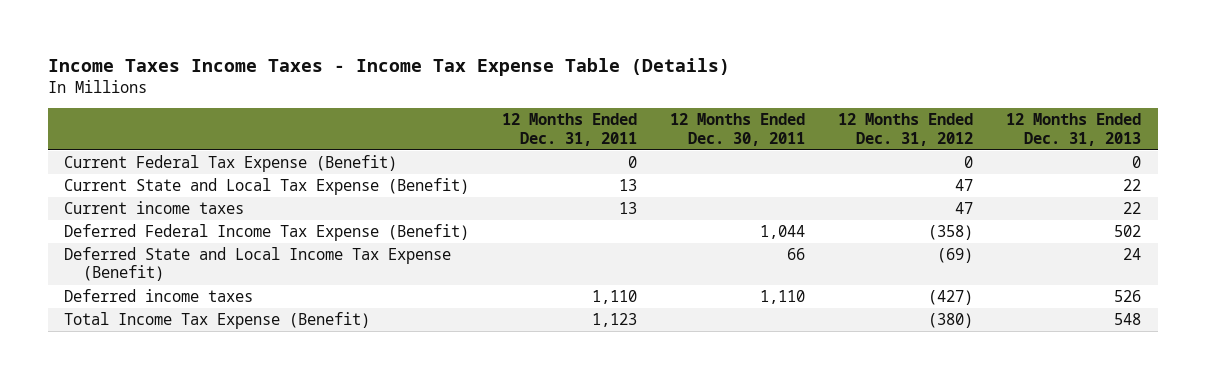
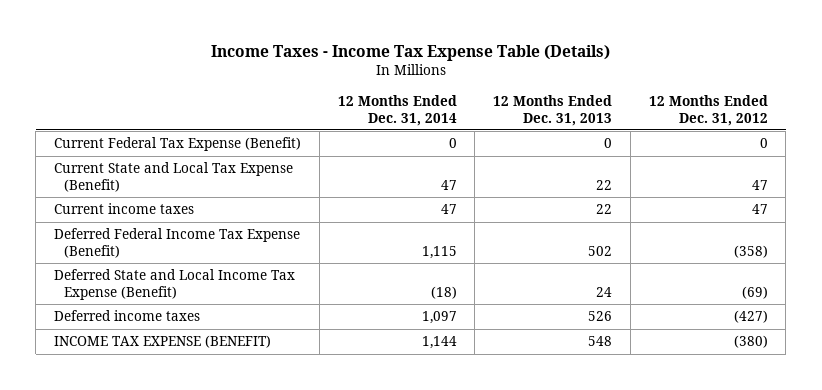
[47,57,730,76] Income Taxes Income Taxes - Income Tax Expense Table (Details) -> [210,44,610,61] Income Taxes - Income Tax Expense Table (Details)
[502,113,638,146] 12 Months Ended Dec. 31, 2011 -> none
[670,113,806,146] 12 Months Ended Dec. 30, 2011 -> none
none -> [337,94,457,126] 12 Months Ended Dec. 31, 2014
[64,312,371,330] Total Income Tax Expense (Benefit) -> [54,335,272,349] INCOME TAX EXPENSE (BENEFIT)

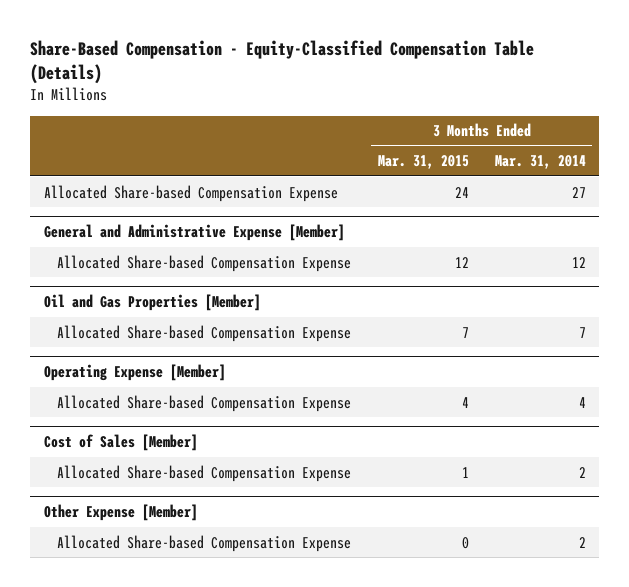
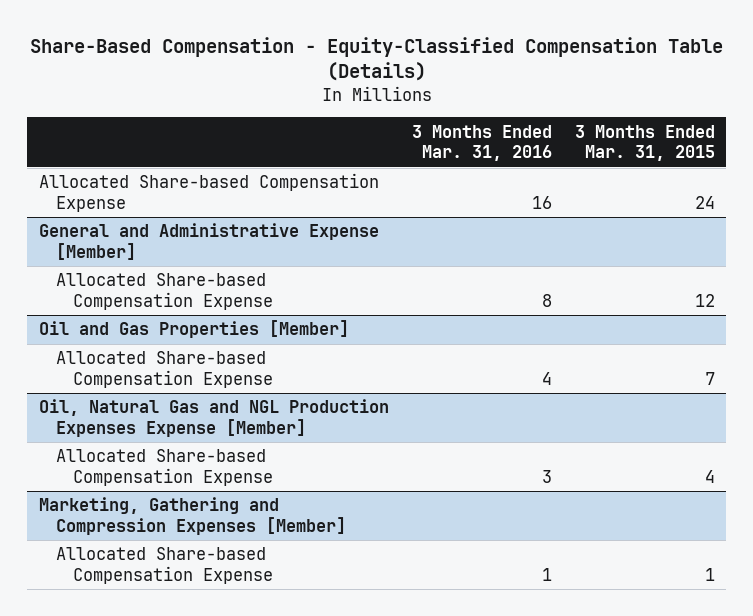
[494,155,586,170] Mar. 31, 2014 -> none
none -> [411,124,552,162] 3 Months Ended Mar. 31, 2016
[43,364,226,382] Operating Expense [Member] -> [38,399,389,438] Oil, Natural Gas and NGL Production Expenses Expense [Member]
[43,434,198,452] Cost of Sales [Member] -> [38,497,346,536] Marketing, Gathering and Compression Expenses [Member]
[43,504,198,522] Other Expense [Member] -> none
[57,534,352,552] Allocated Share-based Compensation Expense -> none

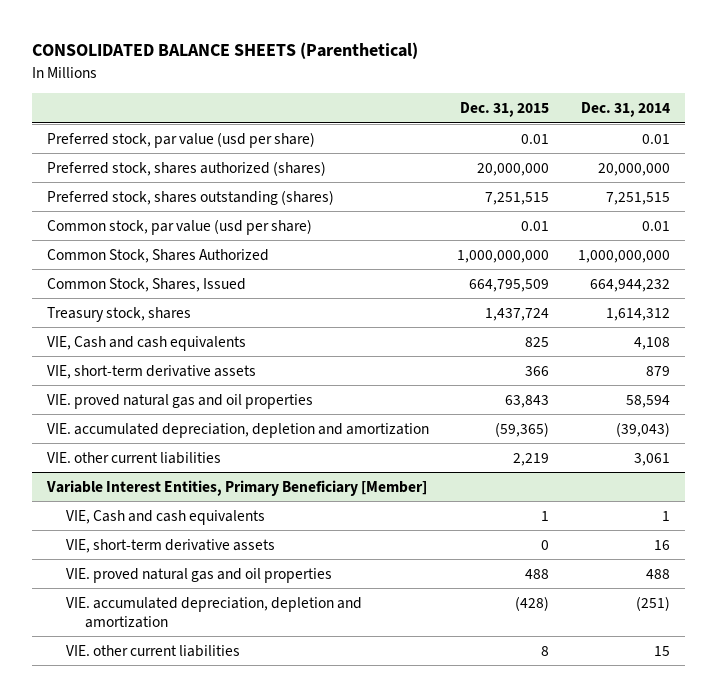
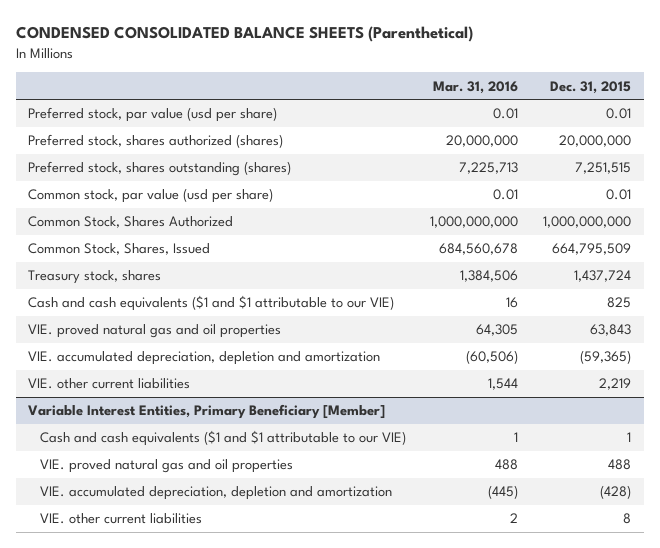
[32,42,419,60] CONSOLIDATED BALANCE SHEETS (Parenthetical) -> [15,26,473,43] CONDENSED CONSOLIDATED BALANCE SHEETS (Parenthetical)
[581,102,671,118] Dec. 31, 2014 -> none
none -> [433,80,519,94] Mar. 31, 2016
[46,364,256,379] VIE, short-term derivative assets -> none
[46,335,246,351] VIE, Cash and cash equivalents -> [28,295,395,312] Cash and cash equivalents ($1 and $1 attributable to our VIE)
[65,538,275,553] VIE, short-term derivative assets -> none
[65,509,265,525] VIE, Cash and cash equivalents -> [39,430,406,447] Cash and cash equivalents ($1 and $1 attributable to our VIE)

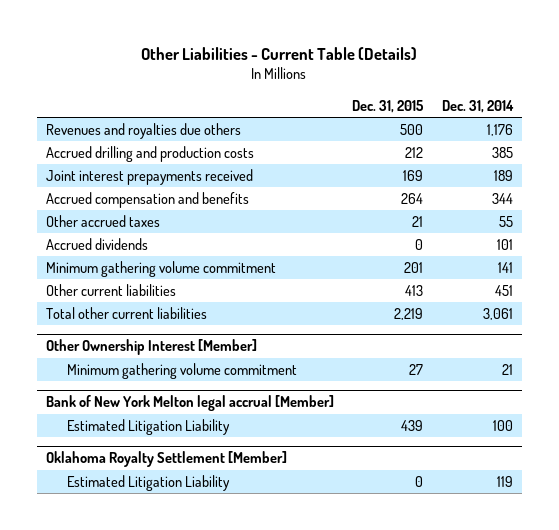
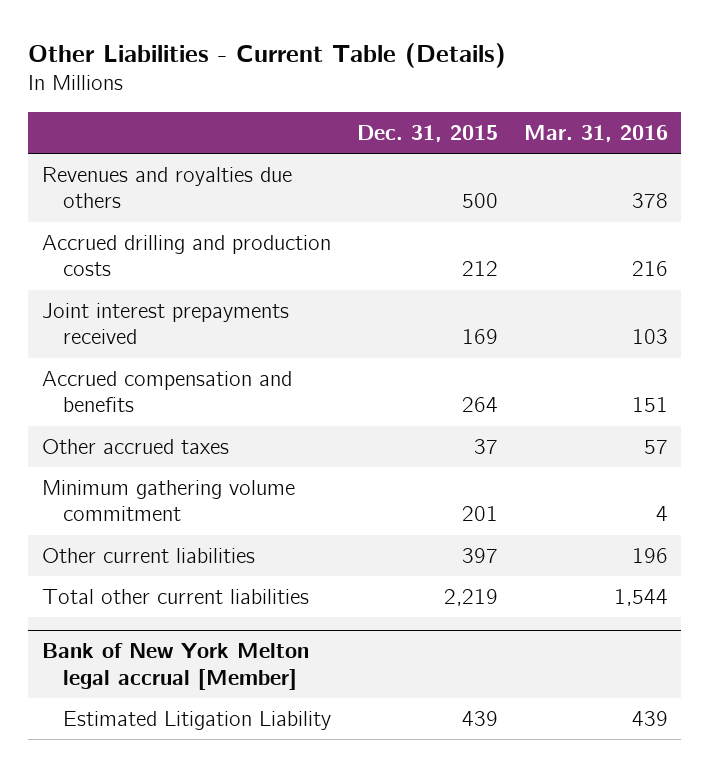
[441,99,514,113] Dec. 31, 2014 -> none
none -> [523,124,668,142] Mar. 31, 2016
[46,238,149,251] Accrued dividends -> none
[412,216,424,228] 21 -> [473,438,498,454] 37
[405,285,424,297] 413 -> [461,547,498,563] 397
[46,339,258,356] Other Ownership Interest [Member] -> none
[67,363,298,380] Minimum gathering volume commitment -> none
[46,451,288,468] Oklahoma Royalty Settlement [Member] -> none
[67,475,231,492] Estimated Litigation Liability -> none

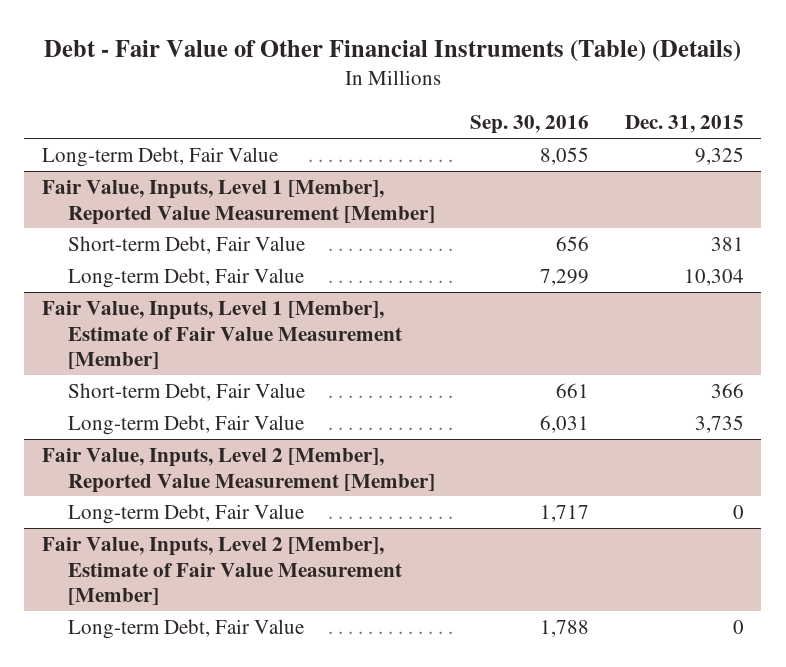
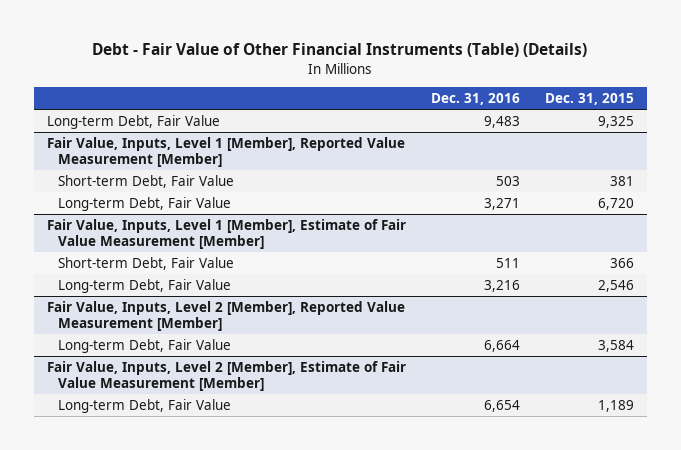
[470,115,590,135] Sep. 30, 2016 -> none
none -> [430,92,520,105] Dec. 31, 2016
[683,268,744,286] 10,304 -> [598,197,635,210] 6,720
[694,414,744,433] 3,735 -> [598,279,635,292] 2,546
[732,504,744,519] 0 -> [598,339,635,352] 3,584
[732,619,744,634] 0 -> [598,399,635,412] 1,189

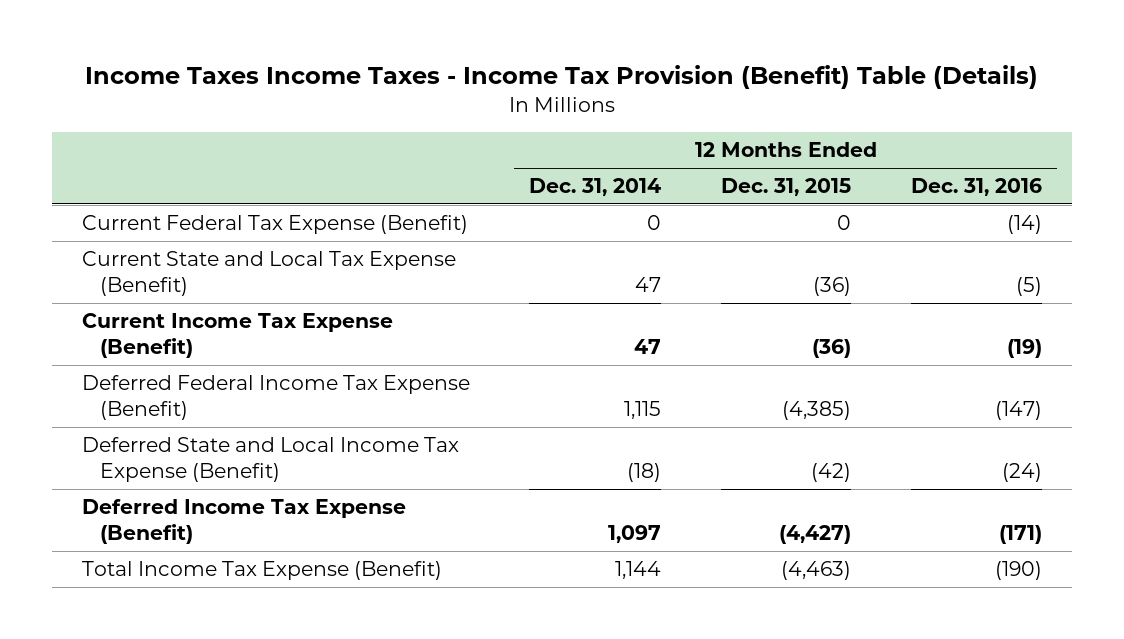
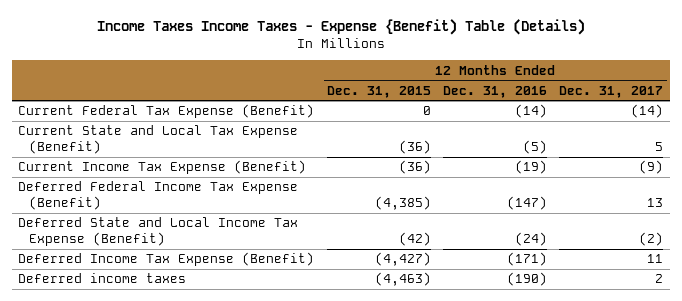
[84,64,1038,89] Income Taxes Income Taxes - Income Tax Provision (Benefit) Table (Details) -> [96,19,585,36] Income Taxes Income Taxes - Expense {Benefit) Table (Details)
[529,178,662,197] Dec. 31, 2014 -> none
none -> [559,85,664,98] Dec. 31, 2017
[81,561,442,581] Total Income Tax Expense (Benefit) -> [18,273,187,284] Deferred income taxes

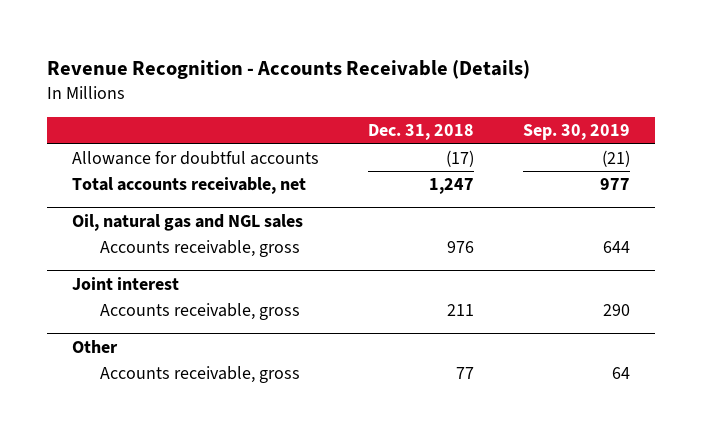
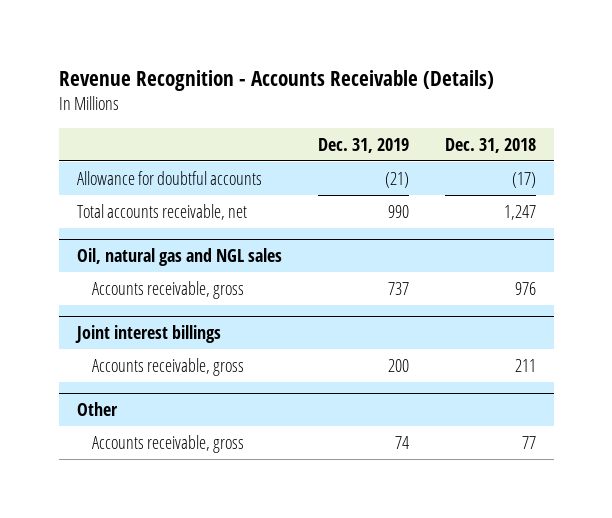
[523,124,631,141] Sep. 30, 2019 -> none
none -> [317,137,409,153] Dec. 31, 2019
[71,276,179,290] Joint interest -> [74,325,221,344] Joint interest billings

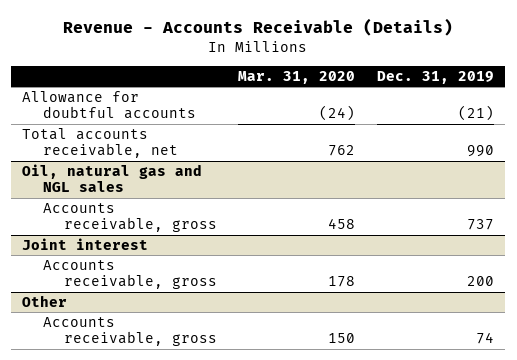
[58,70,494,92] Revenue Recognition - Accounts Receivable (Details) -> [63,17,454,36] Revenue - Accounts Receivable (Details)
[444,137,536,153] Dec. 31, 2018 -> none
none -> [238,70,356,84] Mar. 31, 2020
[74,325,221,344] Joint interest billings -> [22,238,149,251] Joint interest

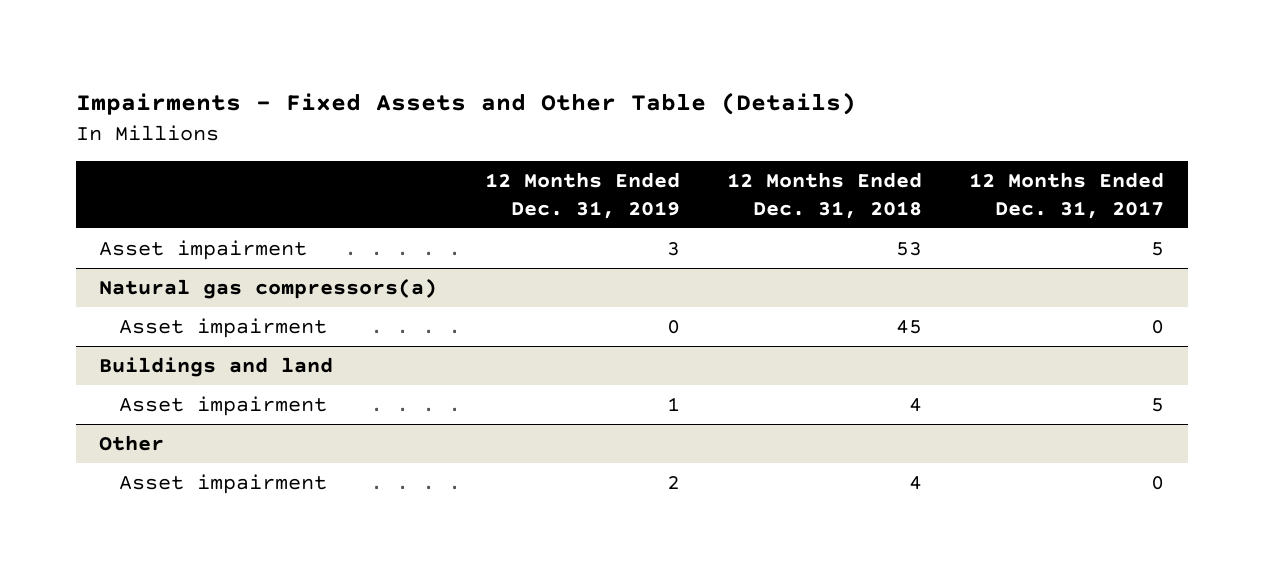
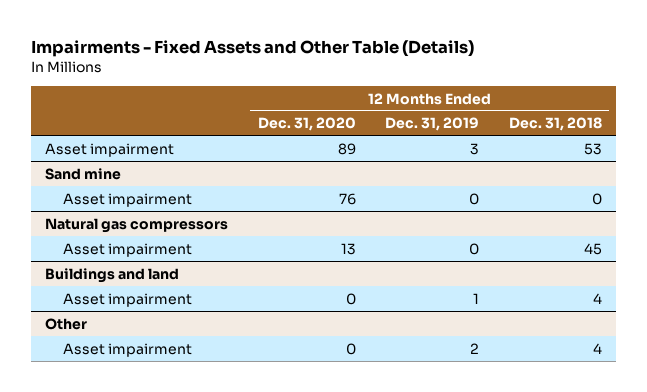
[969,172,1165,219] 12 Months Ended Dec. 31, 2017 -> none
none -> [257,117,356,132] Dec. 31, 2020
none -> [45,167,122,180] Sand mine
none -> [63,192,193,207] Asset impairment
[99,277,438,299] Natural gas compressors(a) -> [45,217,229,233] Natural gas compressors

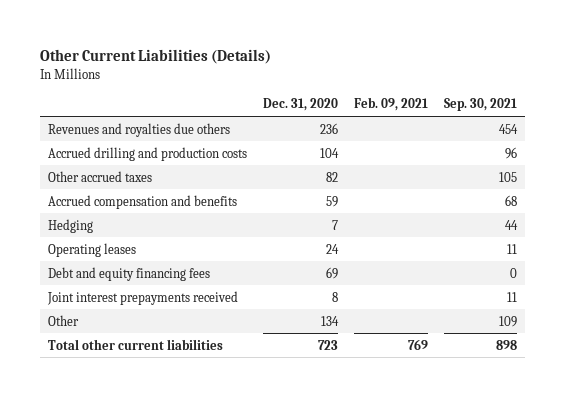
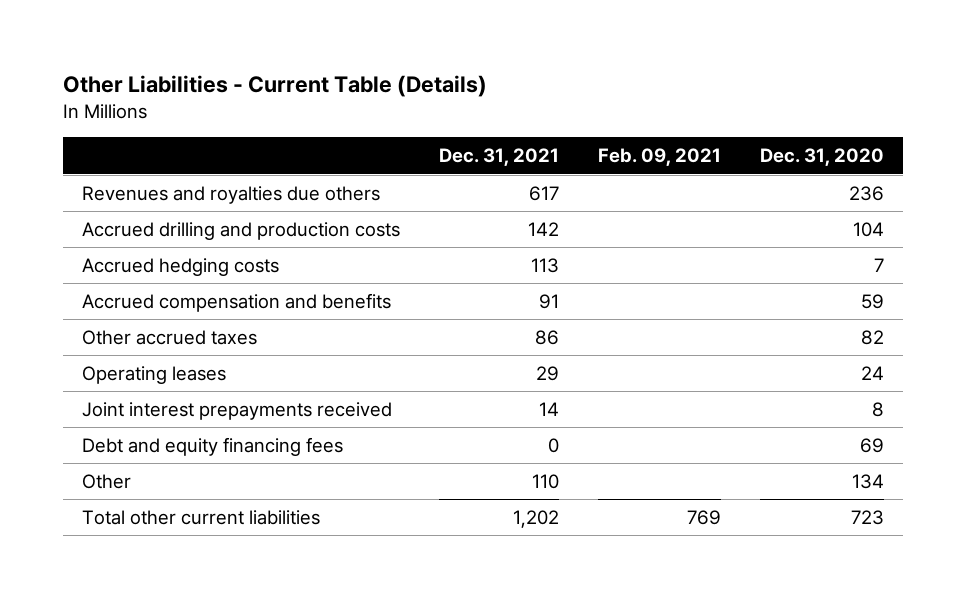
[40,48,272,64] Other Current Liabilities (Details) -> [62,75,487,98] Other Liabilities - Current Table (Details)
[444,98,518,112] Sep. 30, 2021 -> none
none -> [438,148,559,167] Dec. 31, 2021
none -> [81,258,279,277] Accrued hedging costs
[48,218,94,233] Hedging -> none
[48,170,153,182] Other accrued taxes -> [81,330,257,346] Other accrued taxes
[48,266,211,281] Debt and equity financing fees -> [81,437,343,457] Debt and equity financing fees

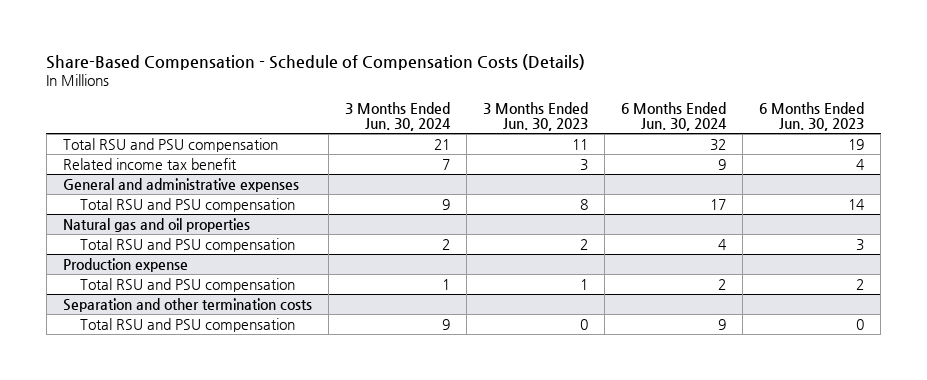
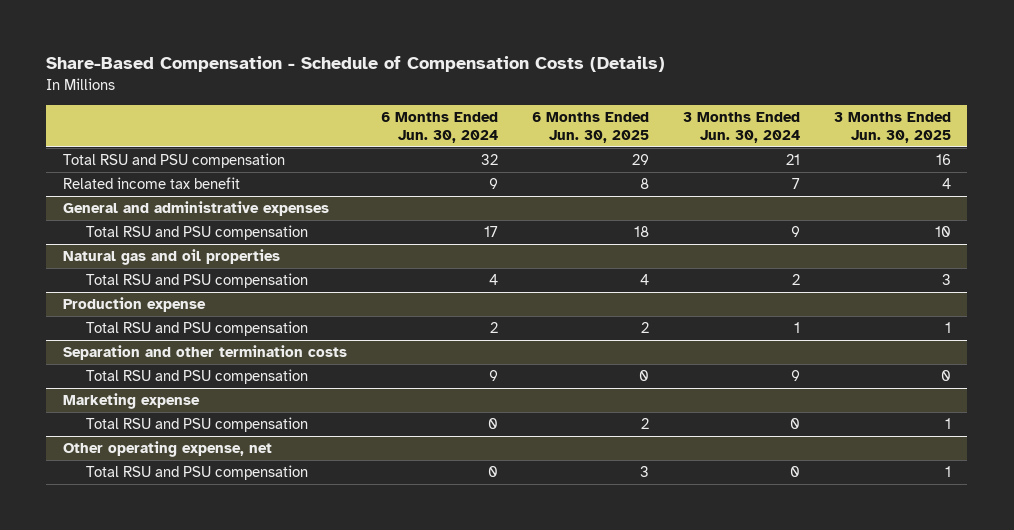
[482,101,588,132] 3 Months Ended Jun. 30, 2023 -> none
[759,101,865,132] 6 Months Ended Jun. 30, 2023 -> none
none -> [531,111,649,144] 6 Months Ended Jun. 30, 2025
none -> [833,111,951,144] 3 Months Ended Jun. 30, 2025
none -> [63,393,201,410] Marketing expense
none -> [85,417,308,433] Total RSU and PSU compensation
none -> [63,441,273,458] Other operating expense, net
none -> [85,465,308,481] Total RSU and PSU compensation

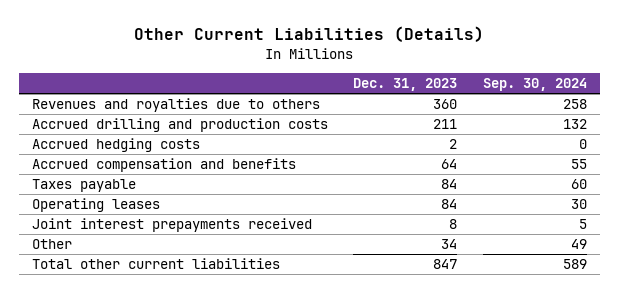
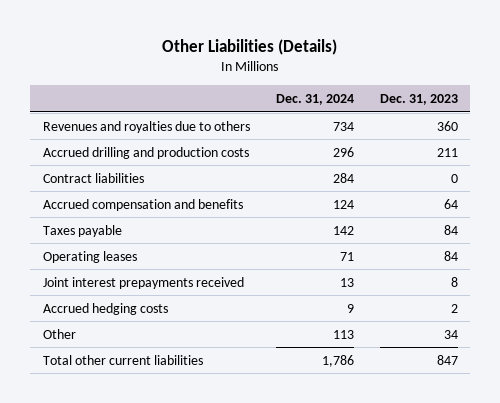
[134,26,485,43] Other Current Liabilities (Details) -> [162,39,338,56] Other Liabilities (Details)
[483,78,588,92] Sep. 30, 2024 -> none
none -> [275,94,354,106] Dec. 31, 2024
none -> [42,172,144,183] Contract liabilities
[31,138,200,153] Accrued hedging costs -> [42,302,168,315] Accrued hedging costs

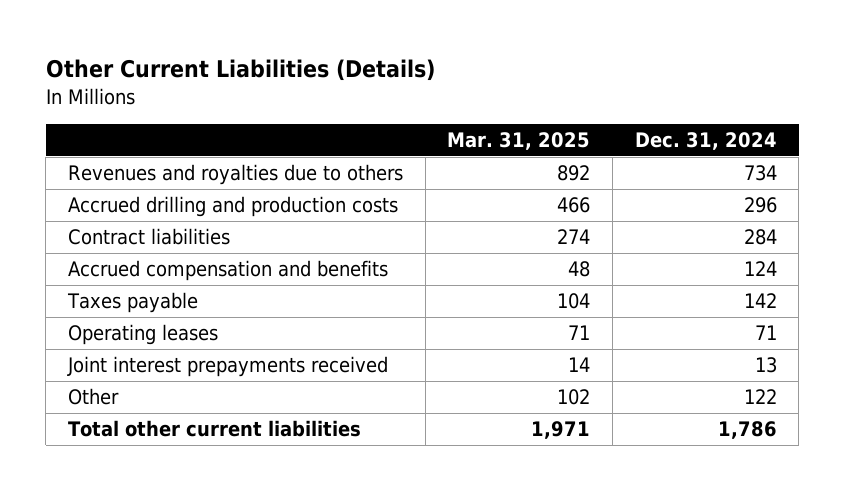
[162,39,338,56] Other Liabilities (Details) -> [45,58,435,81] Other Current Liabilities (Details)
[379,94,458,106] Dec. 31, 2023 -> none
none -> [447,132,591,151] Mar. 31, 2025
[42,302,168,315] Accrued hedging costs -> none
[332,329,354,339] 113 -> [743,389,777,405] 122

